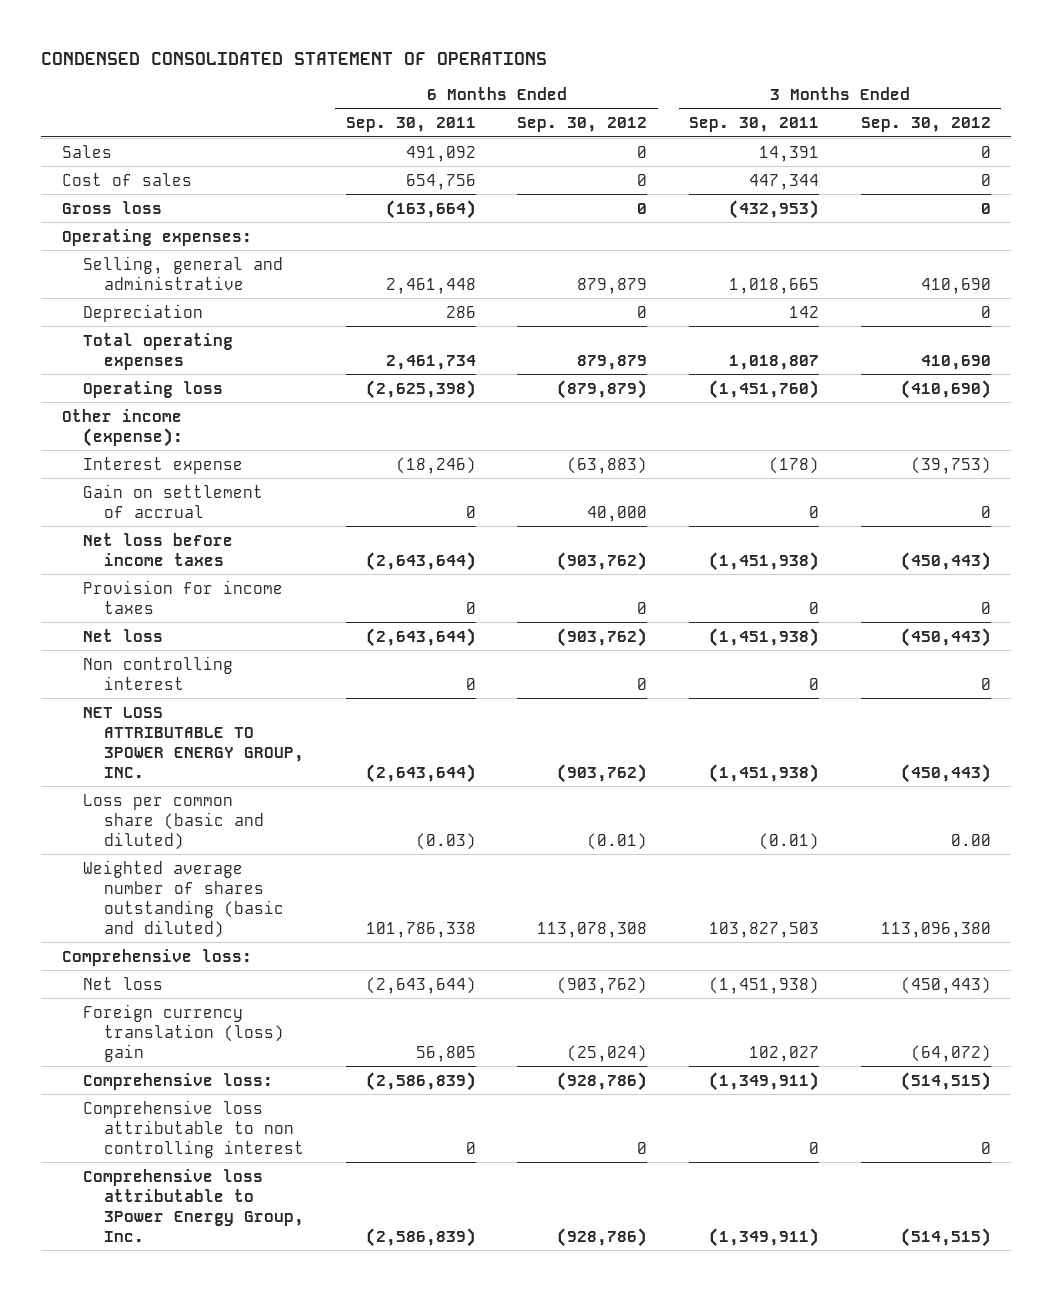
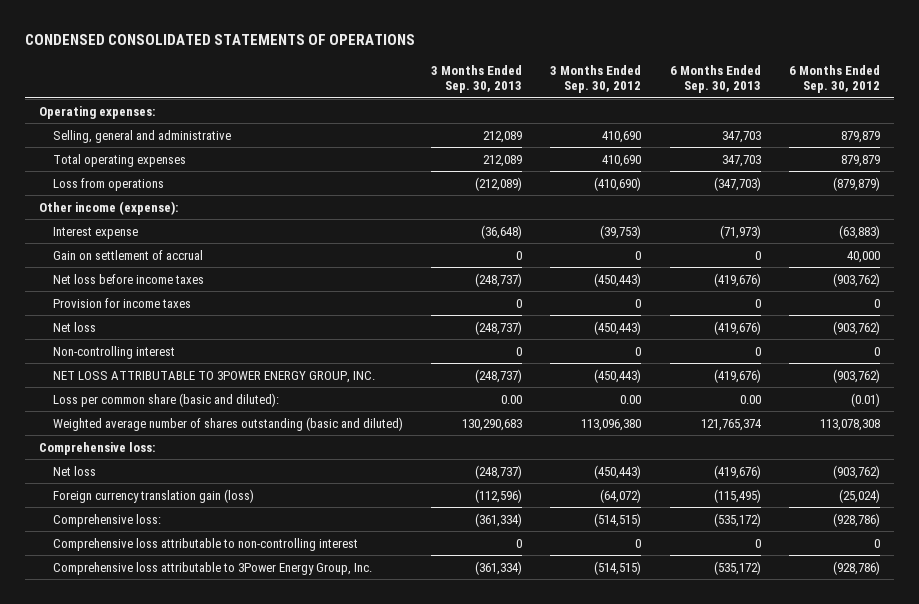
[40,52,547,66] CONDENSED CONSOLIDATED STATEMENT OF OPERATIONS -> [24,33,415,45] CONDENSED CONSOLIDATED STATEMENTS OF OPERATIONS
[345,117,476,133] Sep. 30, 2011 -> none
[688,117,819,133] Sep. 30, 2011 -> none
none -> [430,64,522,94] 3 Months Ended Sep. 30, 2013
none -> [669,64,761,94] 6 Months Ended Sep. 30, 2013
[61,144,112,158] Sales -> none
[61,172,192,186] Cost of sales -> none
[61,200,162,214] Gross loss -> none
[82,303,203,322] Depreciation -> none
[82,380,223,398] Operating loss -> [52,177,164,191] Loss from operations
[82,655,233,690] Non controlling interest -> [52,345,175,359] Non-controlling interest
[82,793,265,850] Loss per common share (basic and diluted) -> [52,392,279,407] Loss per common share (basic and diluted):
[82,1003,285,1062] Foreign currency translation (loss) gain -> [52,488,254,503] Foreign currency translation gain (loss)
[82,1099,305,1158] Comprehensive loss attributable to non controlling interest -> [52,537,358,551] Comprehensive loss attributable to non-controlling interest

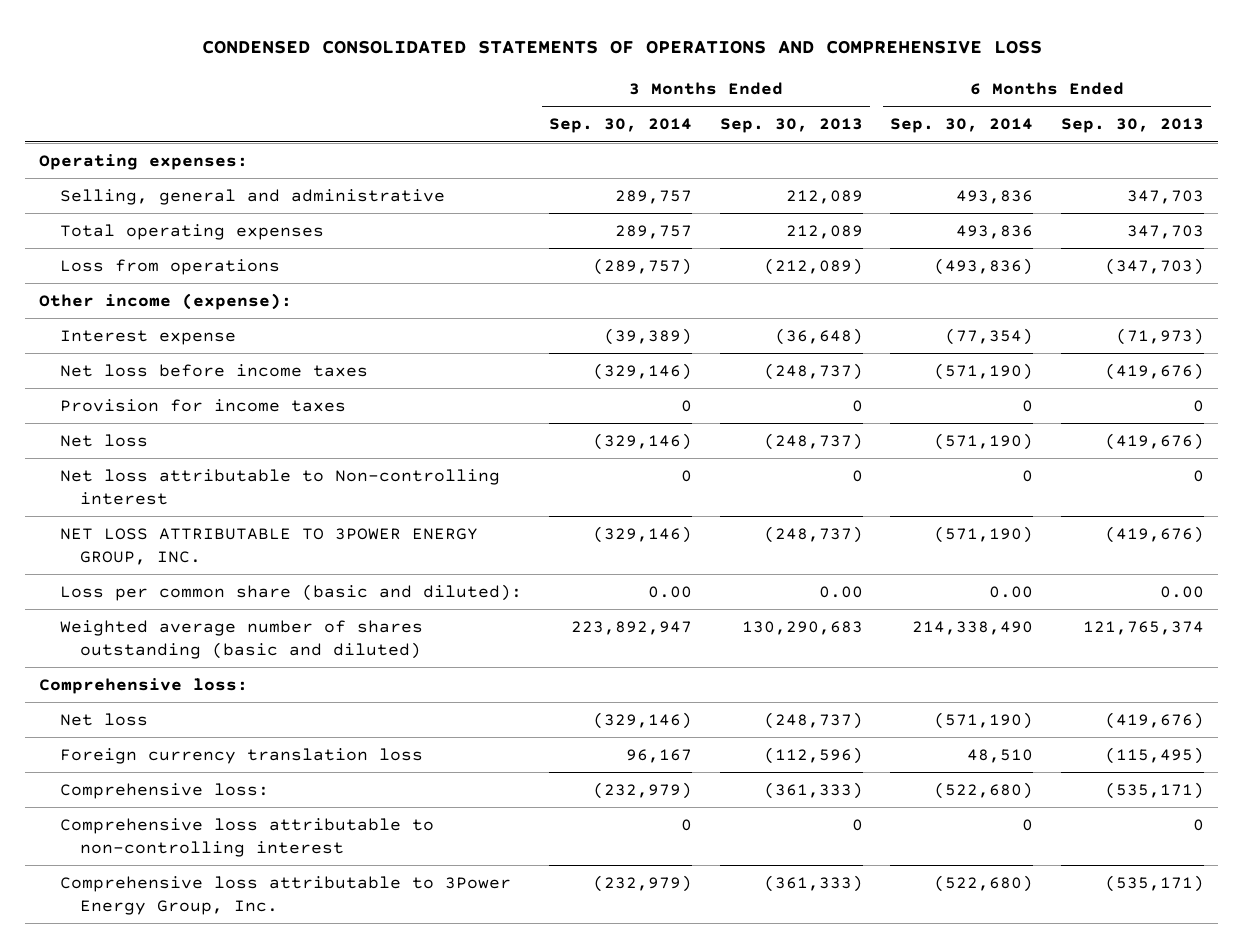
[24,33,415,45] CONDENSED CONSOLIDATED STATEMENTS OF OPERATIONS -> [201,40,1042,55] CONDENSED CONSOLIDATED STATEMENTS OF OPERATIONS AND COMPREHENSIVE LOSS
[550,64,642,94] 3 Months Ended Sep. 30, 2012 -> none
[788,64,880,94] 6 Months Ended Sep. 30, 2012 -> none
none -> [549,118,693,134] Sep. 30, 2014
none -> [890,118,1034,134] Sep. 30, 2014
[52,249,203,260] Gain on settlement of accrual -> none
[52,345,175,359] Non-controlling interest -> [59,468,500,505] Net loss attributable to Non-controlling interest
[52,488,254,503] Foreign currency translation gain (loss) -> [59,747,423,764] Foreign currency translation loss
[474,512,522,527] (361,334) -> [763,781,863,799] (361,333)
[713,512,761,527] (535,172) -> [1104,781,1204,799] (535,171)
[474,560,522,575] (361,334) -> [763,874,863,892] (361,333)
[713,560,761,575] (535,172) -> [1104,874,1204,892] (535,171)

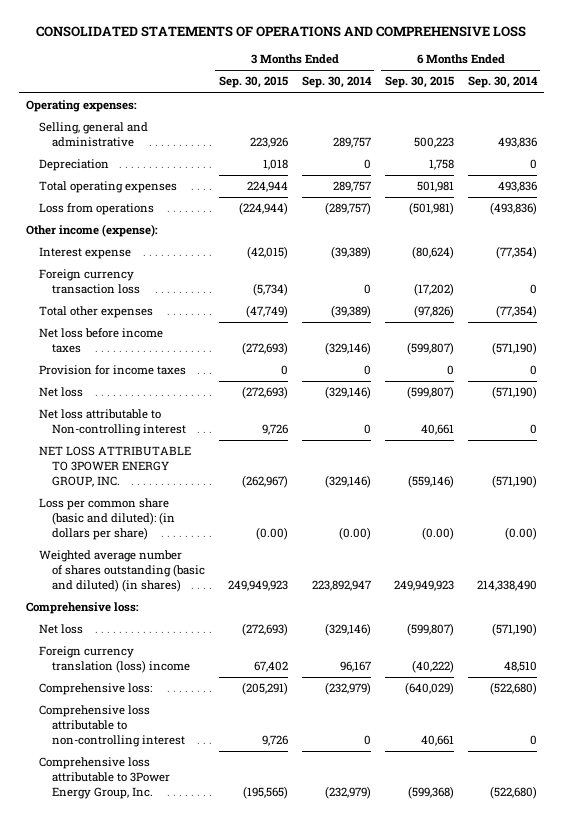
[201,40,1042,55] CONDENSED CONSOLIDATED STATEMENTS OF OPERATIONS AND COMPREHENSIVE LOSS -> [36,26,527,38] CONSOLIDATED STATEMENTS OF OPERATIONS AND COMPREHENSIVE LOSS
[719,118,863,134] Sep. 30, 2013 -> none
[1060,118,1204,134] Sep. 30, 2013 -> none
none -> [218,76,288,89] Sep. 30, 2015
none -> [384,76,454,89] Sep. 30, 2015
none -> [38,159,109,172] Depreciation
none -> [38,269,140,294] Foreign currency transaction loss
none -> [38,306,153,319] Total other expenses
[59,583,522,601] Loss per common share (basic and diluted): -> [38,498,175,540] Loss per common share (basic and diluted): (in dollars per share)
[648,585,693,598] 0.00 -> [338,526,371,540] (0.00)
[989,585,1034,598] 0.00 -> [504,526,537,540] (0.00)
[59,619,423,659] Weighted average number of shares outstanding (basic and diluted) -> [38,550,205,592] Weighted average number of shares outstanding (basic and diluted) (in shares)
[59,747,423,764] Foreign currency translation loss -> [38,646,190,673] Foreign currency translation (loss) income

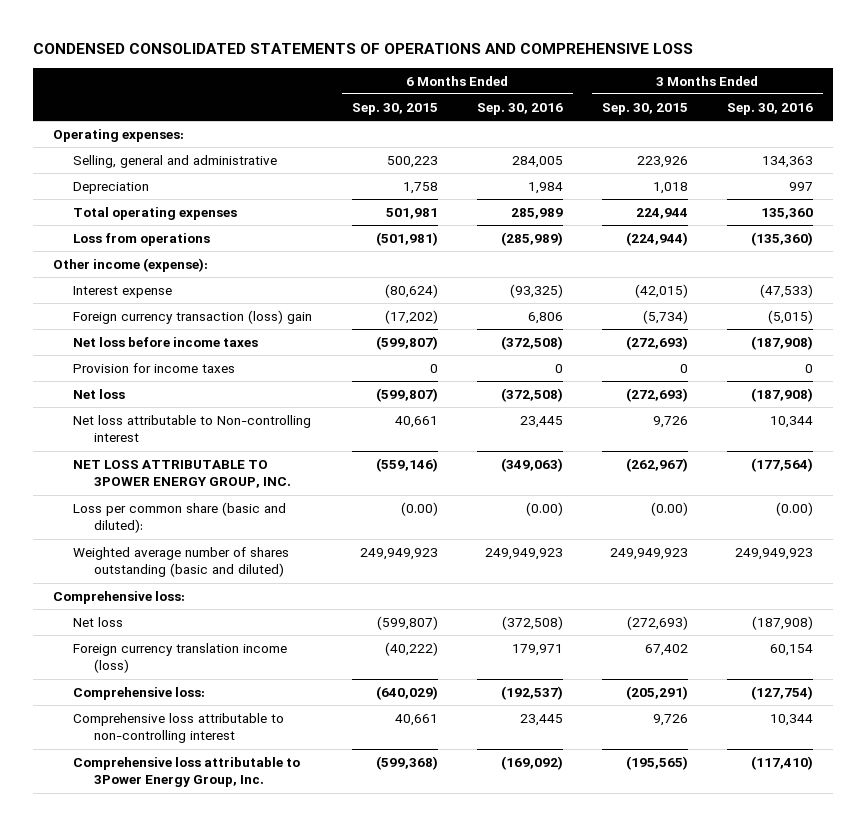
[36,26,527,38] CONSOLIDATED STATEMENTS OF OPERATIONS AND COMPREHENSIVE LOSS -> [33,43,694,55] CONDENSED CONSOLIDATED STATEMENTS OF OPERATIONS AND COMPREHENSIVE LOSS
[301,76,372,89] Sep. 30, 2014 -> none
[467,76,538,89] Sep. 30, 2014 -> none
none -> [476,102,563,115] Sep. 30, 2016
none -> [727,102,814,115] Sep. 30, 2016
[38,306,153,319] Total other expenses -> none
[38,269,140,294] Foreign currency transaction loss -> [73,309,313,324] Foreign currency transaction (loss) gain
[38,498,175,540] Loss per common share (basic and diluted): (in dollars per share) -> [73,501,287,534] Loss per common share (basic and diluted):
[38,550,205,592] Weighted average number of shares outstanding (basic and diluted) (in shares) -> [73,546,290,578] Weighted average number of shares outstanding (basic and diluted)
[38,646,190,673] Foreign currency translation (loss) income -> [73,642,288,674] Foreign currency translation income (loss)

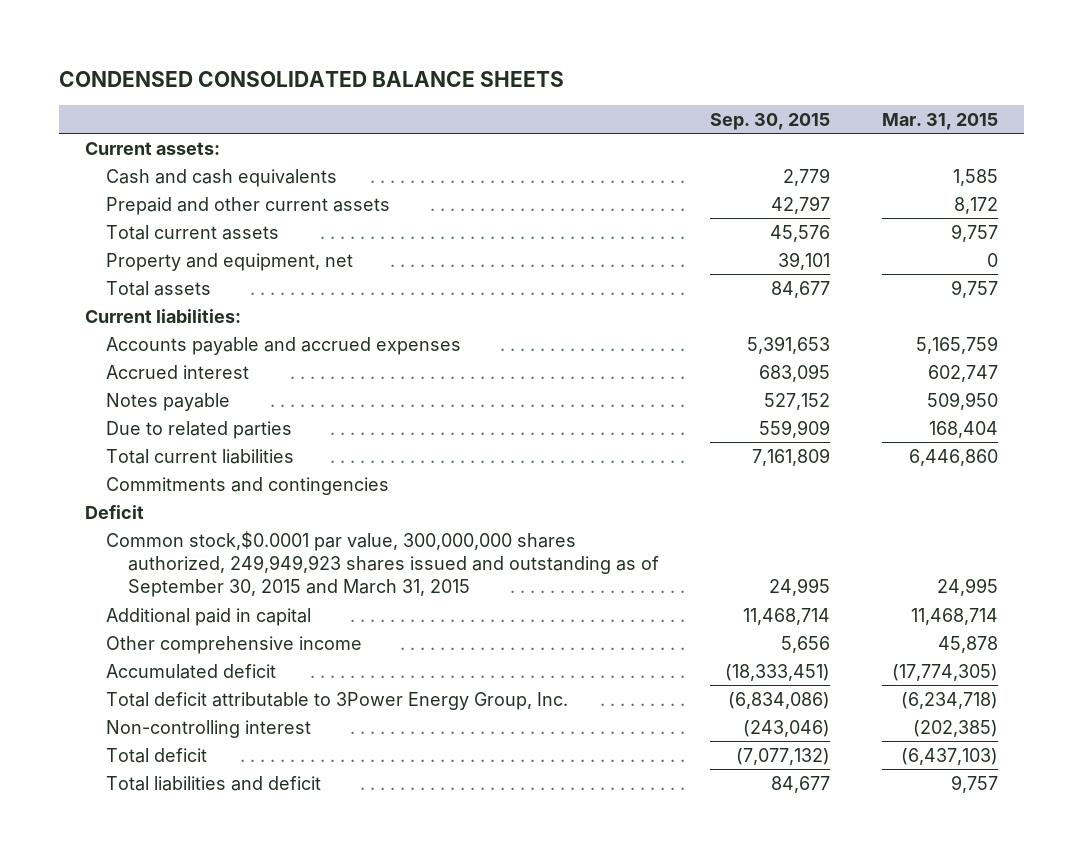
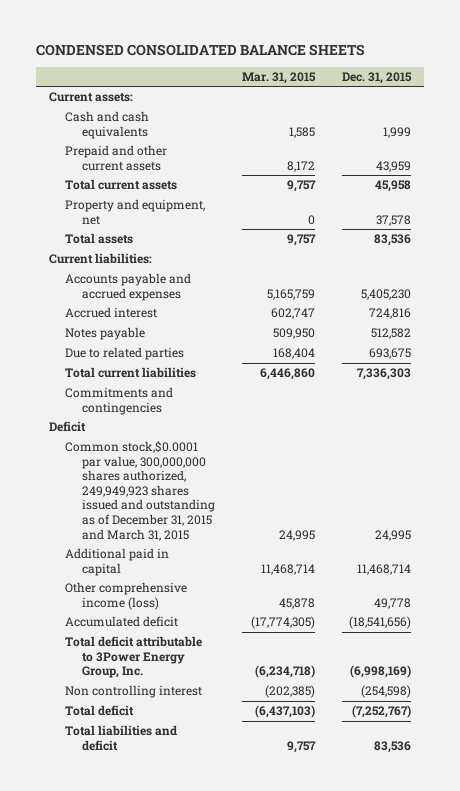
[710,112,831,130] Sep. 30, 2015 -> none
none -> [341,71,412,84] Dec. 31, 2015
[106,530,659,598] Common stock,$0.0001 par value, 300,000,000 shares authorized, 249,949,923 shares issued and outstanding as of September 30, 2015 and March 31, 2015 -> [65,441,215,541] Common stock,$0.0001 par value, 300,000,000 shares authorized, 249,949,923 shares issued and outstanding as of December 31, 2015 and March 31, 2015
[106,635,363,654] Other comprehensive income -> [65,582,188,610] Other comprehensive income (loss)
[106,719,312,738] Non-controlling interest -> [65,685,203,699] Non controlling interest

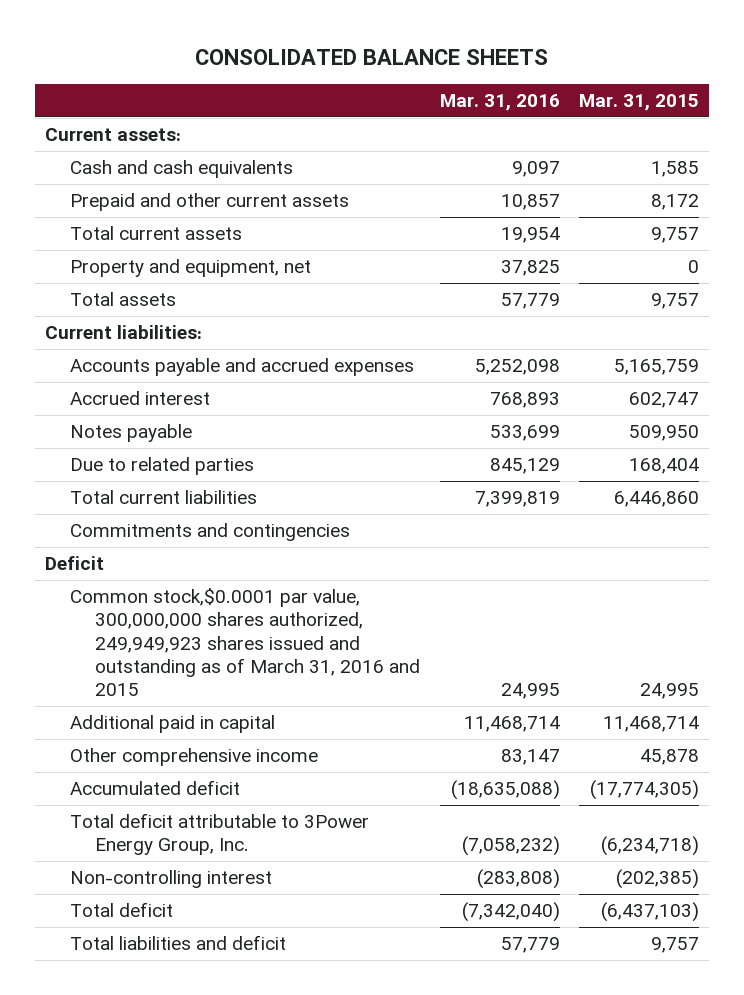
[35,43,365,56] CONDENSED CONSOLIDATED BALANCE SHEETS -> [195,48,549,65] CONSOLIDATED BALANCE SHEETS
[341,71,412,84] Dec. 31, 2015 -> none
none -> [439,94,560,112] Mar. 31, 2016
[65,441,215,541] Common stock,$0.0001 par value, 300,000,000 shares authorized, 249,949,923 shares issued and outstanding as of December 31, 2015 and March 31, 2015 -> [70,588,421,696] Common stock,$0.0001 par value, 300,000,000 shares authorized, 249,949,923 shares issued and outstanding as of March 31, 2016 and 2015
[65,582,188,610] Other comprehensive income (loss) -> [70,748,319,767] Other comprehensive income
[65,685,203,699] Non controlling interest -> [70,870,273,889] Non-controlling interest

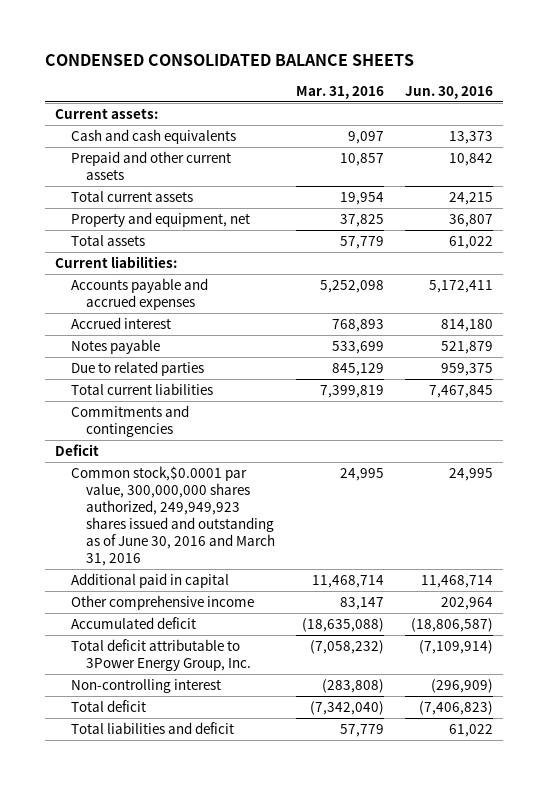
[195,48,549,65] CONSOLIDATED BALANCE SHEETS -> [44,53,414,66] CONDENSED CONSOLIDATED BALANCE SHEETS
[579,94,700,112] Mar. 31, 2015 -> none
none -> [404,85,493,99] Jun. 30, 2016
[70,588,421,696] Common stock,$0.0001 par value, 300,000,000 shares authorized, 249,949,923 shares issued and outstanding as of March 31, 2016 and 2015 -> [70,466,276,566] Common stock,$0.0001 par value, 300,000,000 shares authorized, 249,949,923 shares issued and outstanding as of June 30, 2016 and March 31, 2016

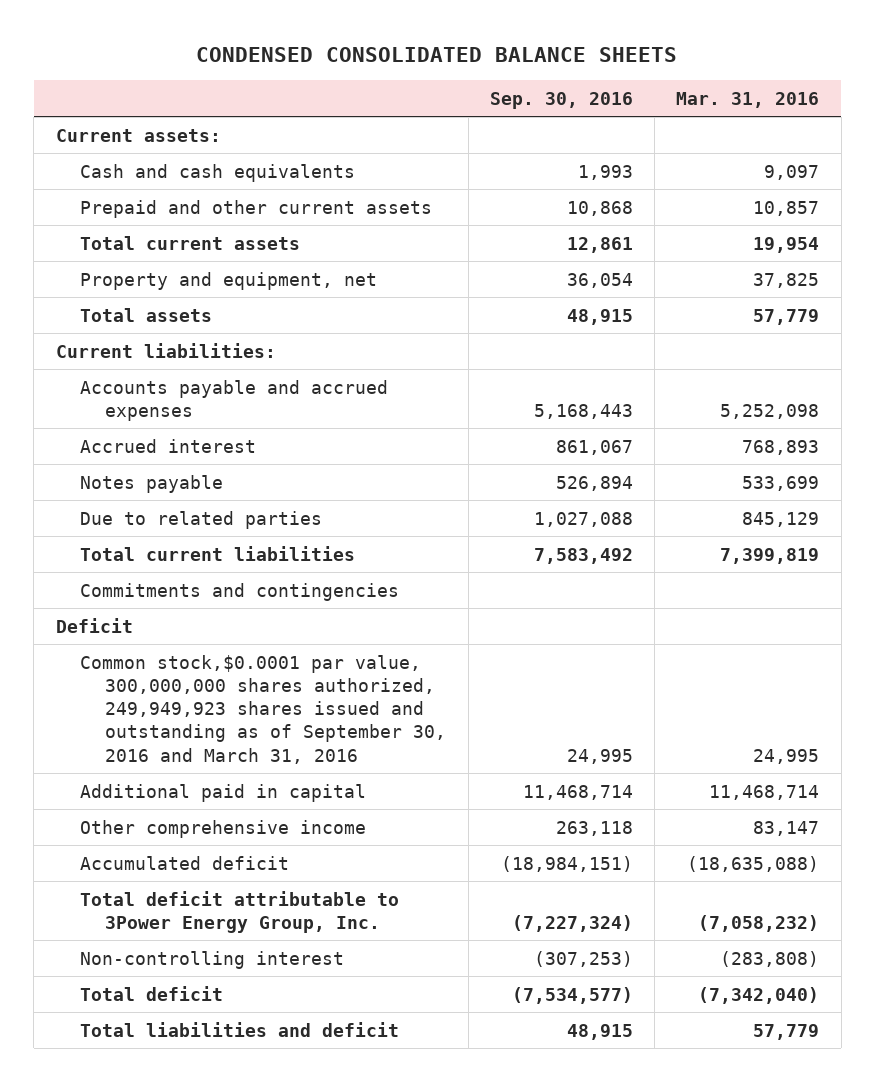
[404,85,493,99] Jun. 30, 2016 -> none
none -> [489,91,633,109] Sep. 30, 2016
[70,466,276,566] Common stock,$0.0001 par value, 300,000,000 shares authorized, 249,949,923 shares issued and outstanding as of June 30, 2016 and March 31, 2016 -> [80,654,447,764] Common stock,$0.0001 par value, 300,000,000 shares authorized, 249,949,923 shares issued and outstanding as of September 30, 2016 and March 31, 2016

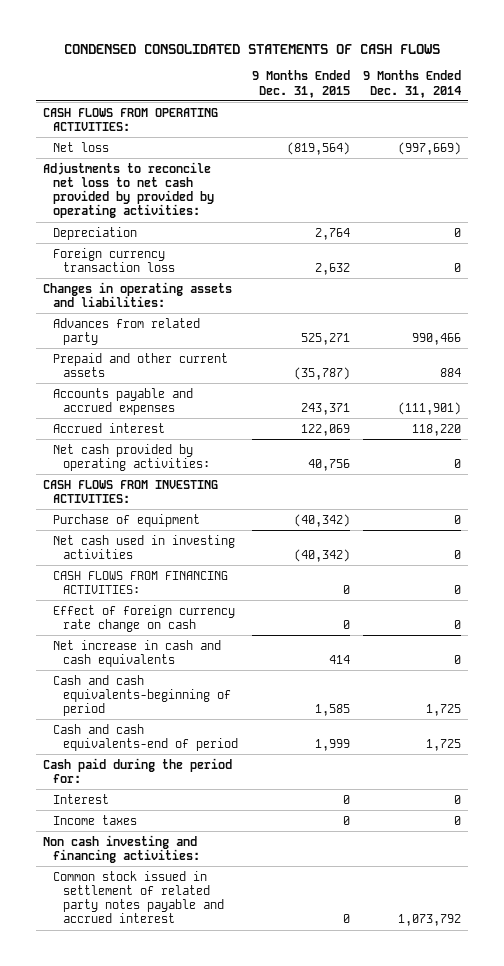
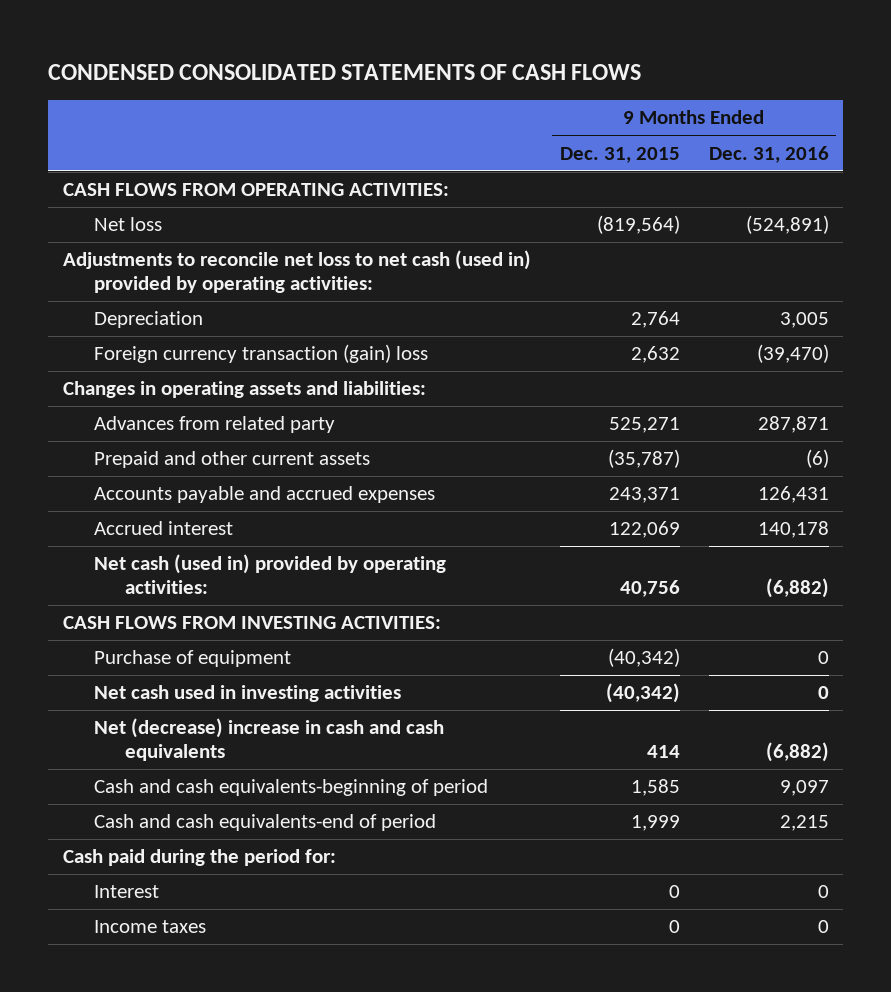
[363,70,462,98] 9 Months Ended Dec. 31, 2014 -> none
none -> [708,145,829,163] Dec. 31, 2016
[42,161,214,219] Adjustments to reconcile net loss to net cash provided by provided by operating activities: -> [62,250,531,294] Adjustments to reconcile net loss to net cash (used in) provided by operating activities:
[52,247,175,272] Foreign currency transaction loss -> [93,344,428,364] Foreign currency transaction (gain) loss
[52,443,210,471] Net cash provided by operating activities: -> [93,554,446,595] Net cash (used in) provided by operating activities:
[52,570,228,594] CASH FLOWS FROM FINANCING ACTIVITIES: -> none
[52,604,235,632] Effect of foreign currency rate change on cash -> none
[52,639,221,667] Net increase in cash and cash equivalents -> [93,718,444,762] Net (decrease) increase in cash and cash equivalents
[42,834,200,863] Non cash investing and financing activities: -> none
[52,870,224,924] Common stock issued in settlement of related party notes payable and accrued interest -> none

